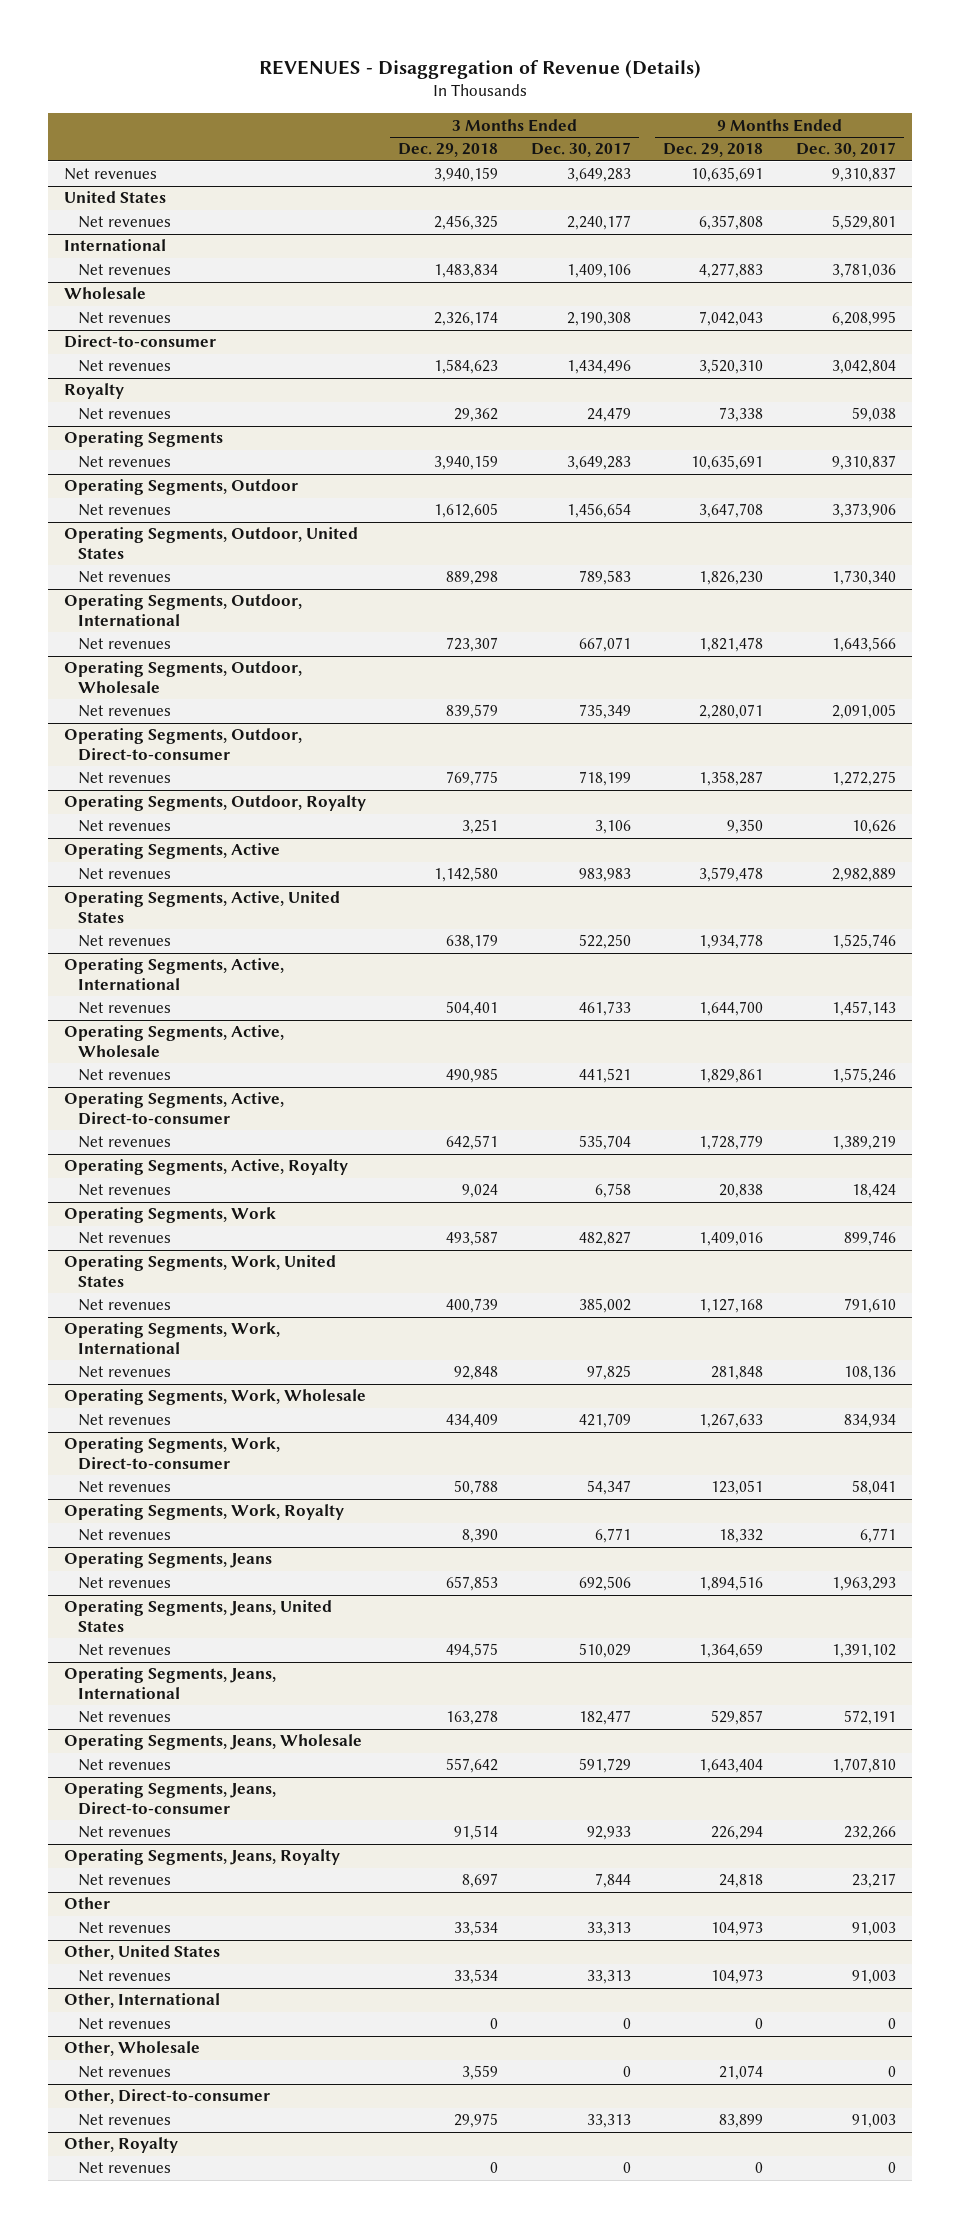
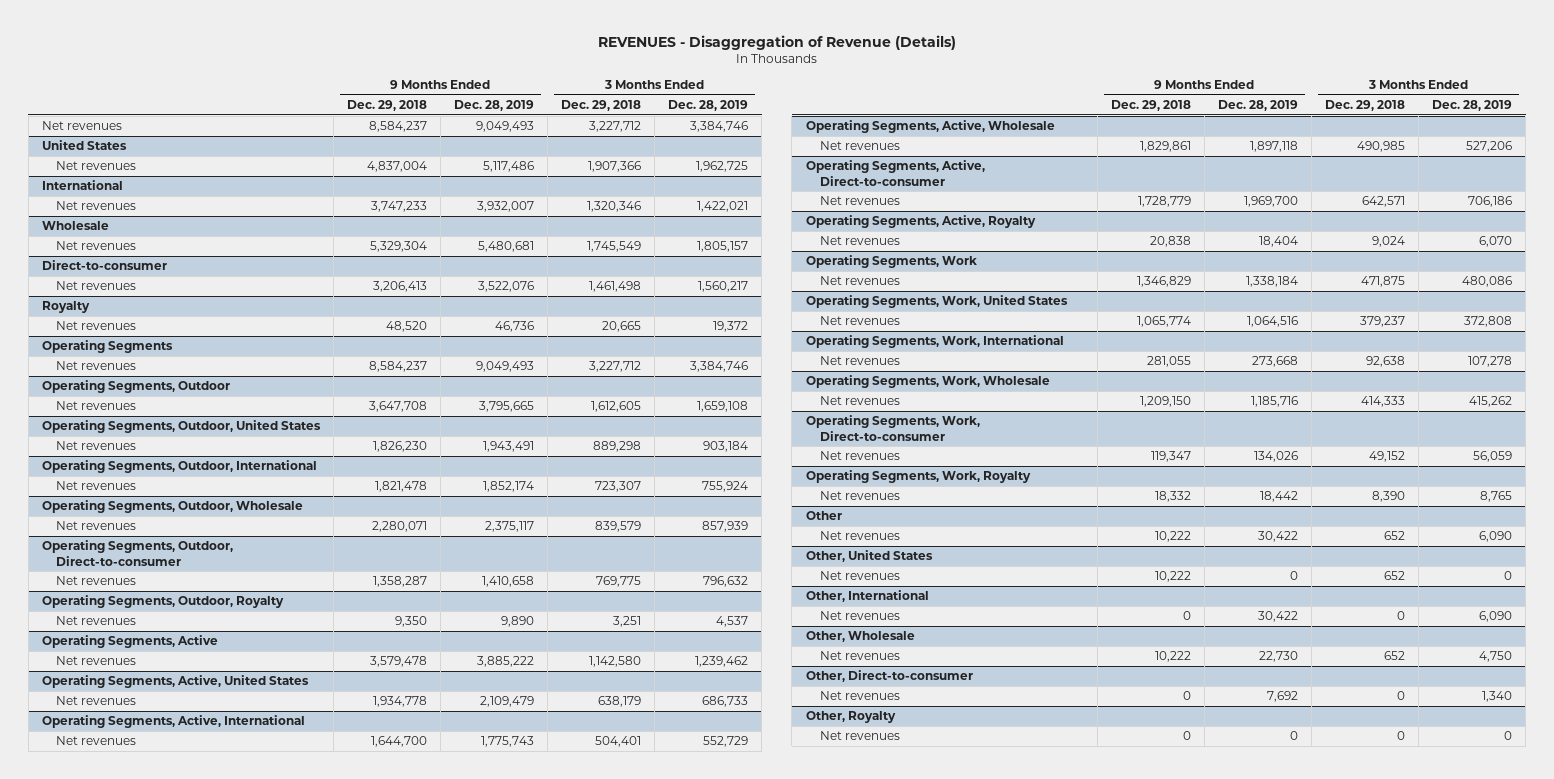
[530,142,631,158] Dec. 30, 2017 -> none
[796,142,897,158] Dec. 30, 2017 -> none
none -> [454,99,535,111] Dec. 28, 2019
none -> [668,99,749,111] Dec. 28, 2019
[434,167,499,183] 3,940,159 -> [589,121,642,133] 3,227,712
[691,167,764,183] 10,635,691 -> [368,121,427,133] 8,584,237
[434,215,499,231] 2,456,325 -> [588,161,642,173] 1,907,366
[699,215,764,231] 6,357,808 -> [366,161,427,173] 4,837,004
[434,264,499,279] 1,483,834 -> [587,201,642,213] 1,320,346
[699,263,764,279] 4,277,883 -> [370,201,427,213] 3,747,233
[434,311,499,327] 2,326,174 -> [587,241,642,253] 1,745,549
[699,311,764,327] 7,042,043 -> [369,241,427,253] 5,329,304
[434,359,499,375] 1,584,623 -> [589,281,642,293] 1,461,498
[699,359,764,375] 3,520,310 -> [372,281,427,293] 3,206,413
[454,408,499,423] 29,362 -> [602,321,642,333] 20,665
[719,407,764,423] 73,338 -> [385,321,427,333] 48,520
[434,455,499,471] 3,940,159 -> [589,361,642,373] 3,227,712
[691,455,764,471] 10,635,691 -> [368,361,427,373] 8,584,237
[446,1231,499,1247] 493,587 -> [1361,276,1406,288] 471,875
[699,1232,764,1247] 1,409,016 -> [1136,276,1191,288] 1,346,829
[446,1298,499,1314] 400,739 -> [1360,316,1406,328] 379,237
[699,1298,764,1314] 1,127,168 -> [1136,316,1191,328] 1,065,774
[454,1366,499,1381] 92,848 -> [1366,356,1406,368] 92,638
[711,1366,764,1381] 281,848 -> [1146,356,1191,368] 281,055
[446,1414,499,1429] 434,409 -> [1361,396,1406,408] 414,333
[699,1413,764,1429] 1,267,633 -> [1139,396,1191,408] 1,209,150
[454,1480,499,1496] 50,788 -> [1369,451,1406,463] 49,152
[711,1480,764,1496] 123,051 -> [1150,451,1191,463] 119,347
[63,1552,272,1569] Operating Segments, Jeans -> none
[78,1577,172,1590] Net revenues -> none
[63,1600,332,1632] Operating Segments, Jeans, United States -> none
[78,1644,172,1657] Net revenues -> none
[63,1667,276,1699] Operating Segments, Jeans, International -> none
[78,1711,172,1724] Net revenues -> none
[63,1734,362,1751] Operating Segments, Jeans, Wholesale -> none
[78,1759,172,1772] Net revenues -> none
[63,1782,276,1815] Operating Segments, Jeans, Direct-to-consumer -> none
[78,1826,172,1839] Net revenues -> none
[63,1849,340,1866] Operating Segments, Jeans, Royalty -> none
[78,1874,172,1887] Net revenues -> none
[454,1921,499,1937] 33,534 -> [1384,531,1406,541] 652
[711,1921,764,1937] 104,973 -> [1154,531,1191,543] 10,222
[454,1969,499,1985] 33,534 -> [1384,571,1406,581] 652
[711,1969,764,1985] 104,973 -> [1154,571,1191,583] 10,222
[462,2065,499,2081] 3,559 -> [1384,651,1406,661] 652
[719,2065,764,2081] 21,074 -> [1154,651,1191,663] 10,222
[454,2113,499,2129] 29,975 -> [1397,691,1406,701] 0
[719,2114,764,2129] 83,899 -> [1182,691,1191,701] 0

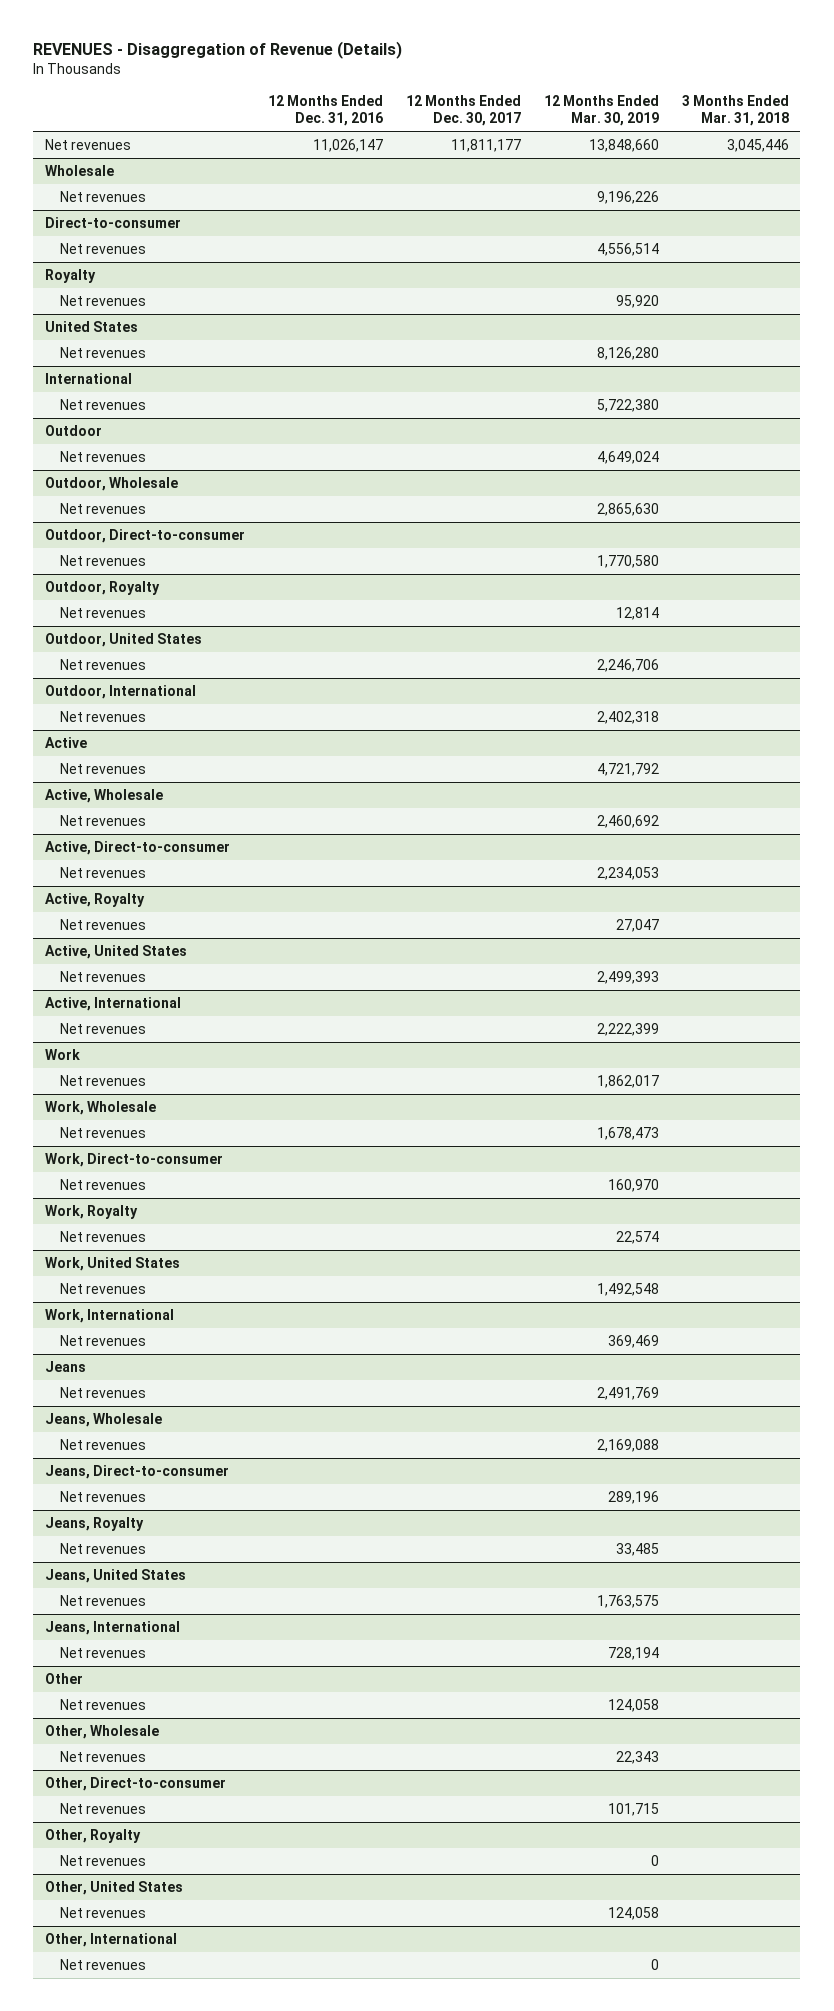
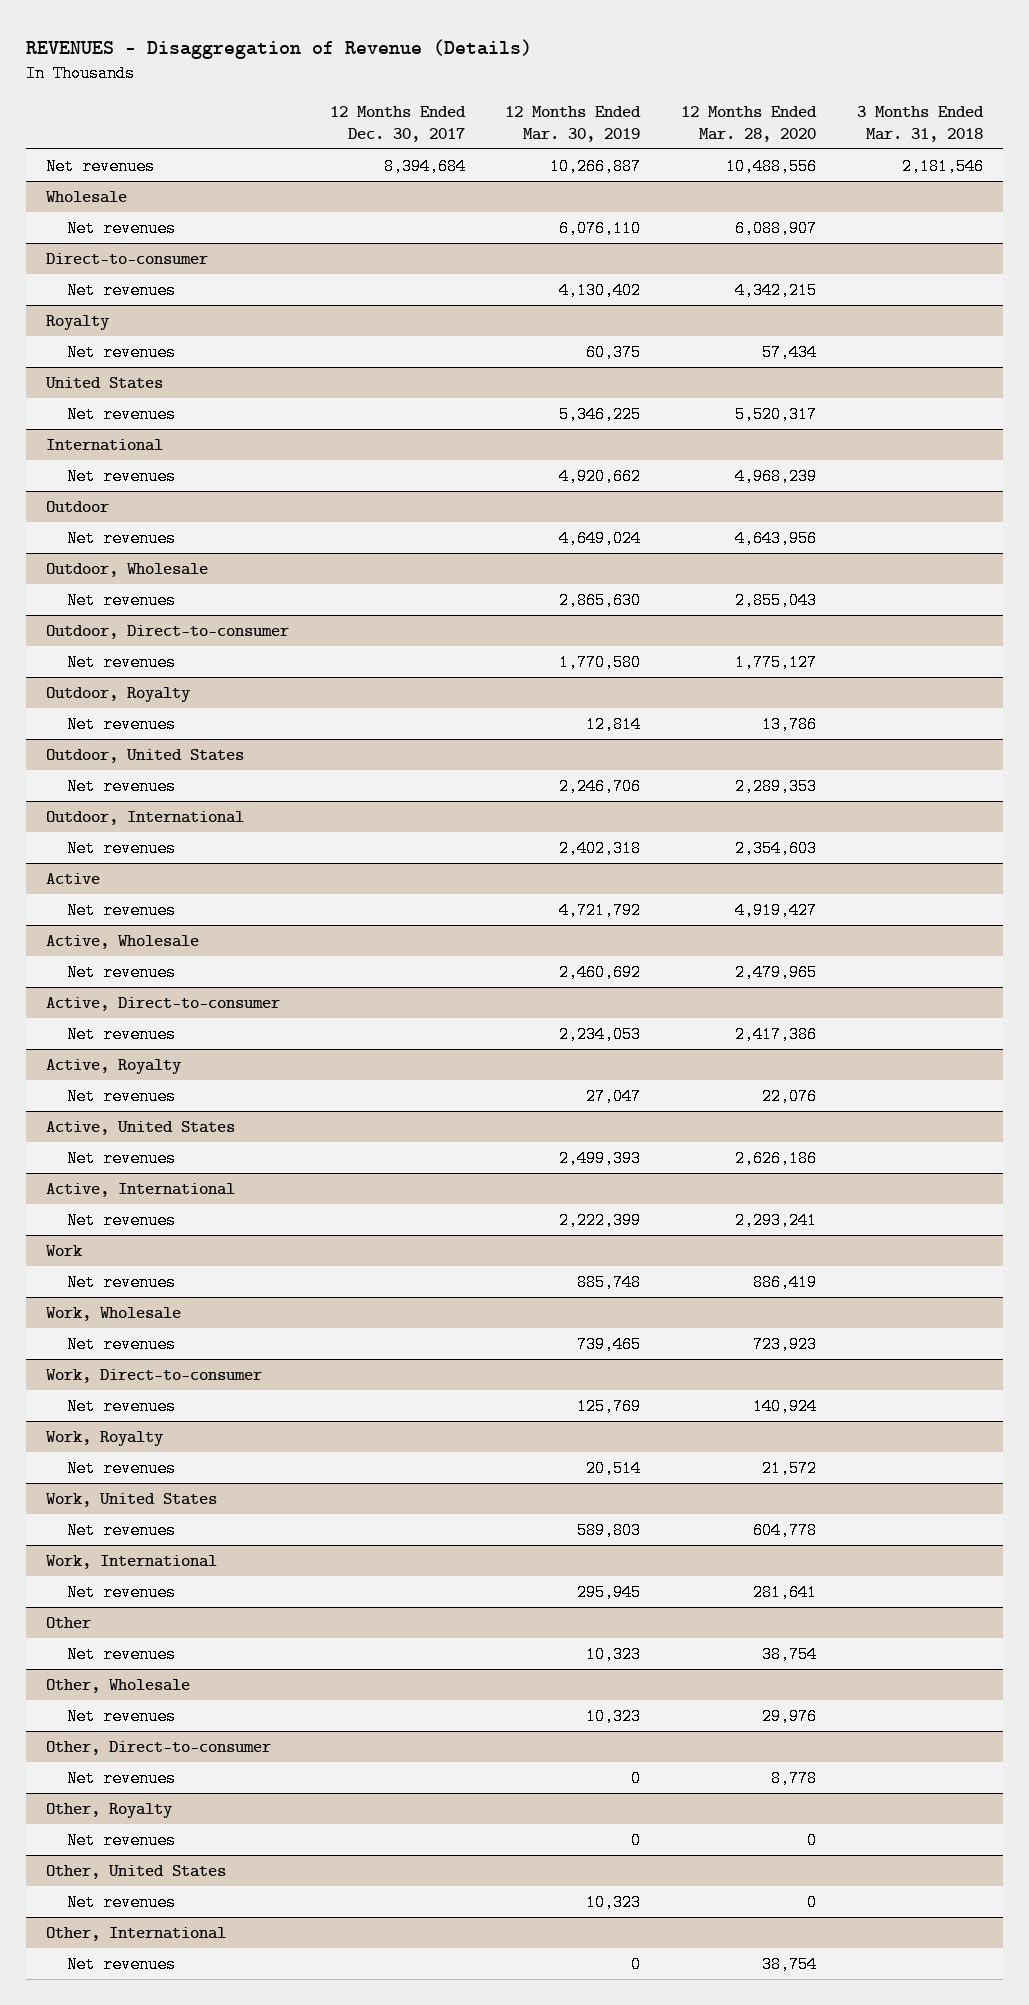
[267,94,383,127] 12 Months Ended Dec. 31, 2016 -> none
none -> [680,105,817,142] 12 Months Ended Mar. 28, 2020
[450,139,521,153] 11,811,177 -> [383,158,466,176] 8,394,684
[588,139,659,153] 13,848,660 -> [550,158,642,176] 10,266,887
[726,139,789,153] 3,045,446 -> [901,158,984,176] 2,181,546
[596,191,659,205] 9,196,226 -> [559,220,642,238] 6,076,110
[596,243,659,257] 4,556,514 -> [559,282,642,300] 4,130,402
[615,295,659,309] 95,920 -> [586,344,642,362] 60,375
[596,347,659,361] 8,126,280 -> [559,406,642,424] 5,346,225
[596,399,659,413] 5,722,380 -> [559,468,642,486] 4,920,662
[596,1075,659,1089] 1,862,017 -> [577,1274,642,1292] 885,748
[596,1127,659,1141] 1,678,473 -> [577,1336,642,1354] 739,465
[607,1179,659,1193] 160,970 -> [577,1398,642,1416] 125,769
[615,1231,659,1245] 22,574 -> [586,1460,642,1478] 20,514
[596,1283,659,1297] 1,492,548 -> [577,1522,642,1540] 589,803
[44,1361,86,1373] Jeans -> none
[59,1387,146,1399] Net revenues -> none
[44,1413,162,1428] Jeans, Wholesale -> none
[59,1439,146,1451] Net revenues -> none
[44,1465,229,1480] Jeans, Direct-to-consumer -> none
[59,1491,146,1503] Net revenues -> none
[44,1517,144,1532] Jeans, Royalty -> none
[59,1543,146,1555] Net revenues -> none
[44,1569,186,1584] Jeans, United States -> none
[59,1595,146,1607] Net revenues -> none
[44,1621,180,1636] Jeans, International -> none
[59,1647,146,1659] Net revenues -> none
[607,1335,659,1349] 369,469 -> [577,1584,642,1602] 295,945
[607,1699,659,1713] 124,058 -> [586,1646,642,1664] 10,323
[615,1751,659,1765] 22,343 -> [586,1708,642,1726] 10,323
[607,1803,659,1817] 101,715 -> [631,1770,642,1788] 0
[607,1907,659,1921] 124,058 -> [586,1894,642,1912] 10,323

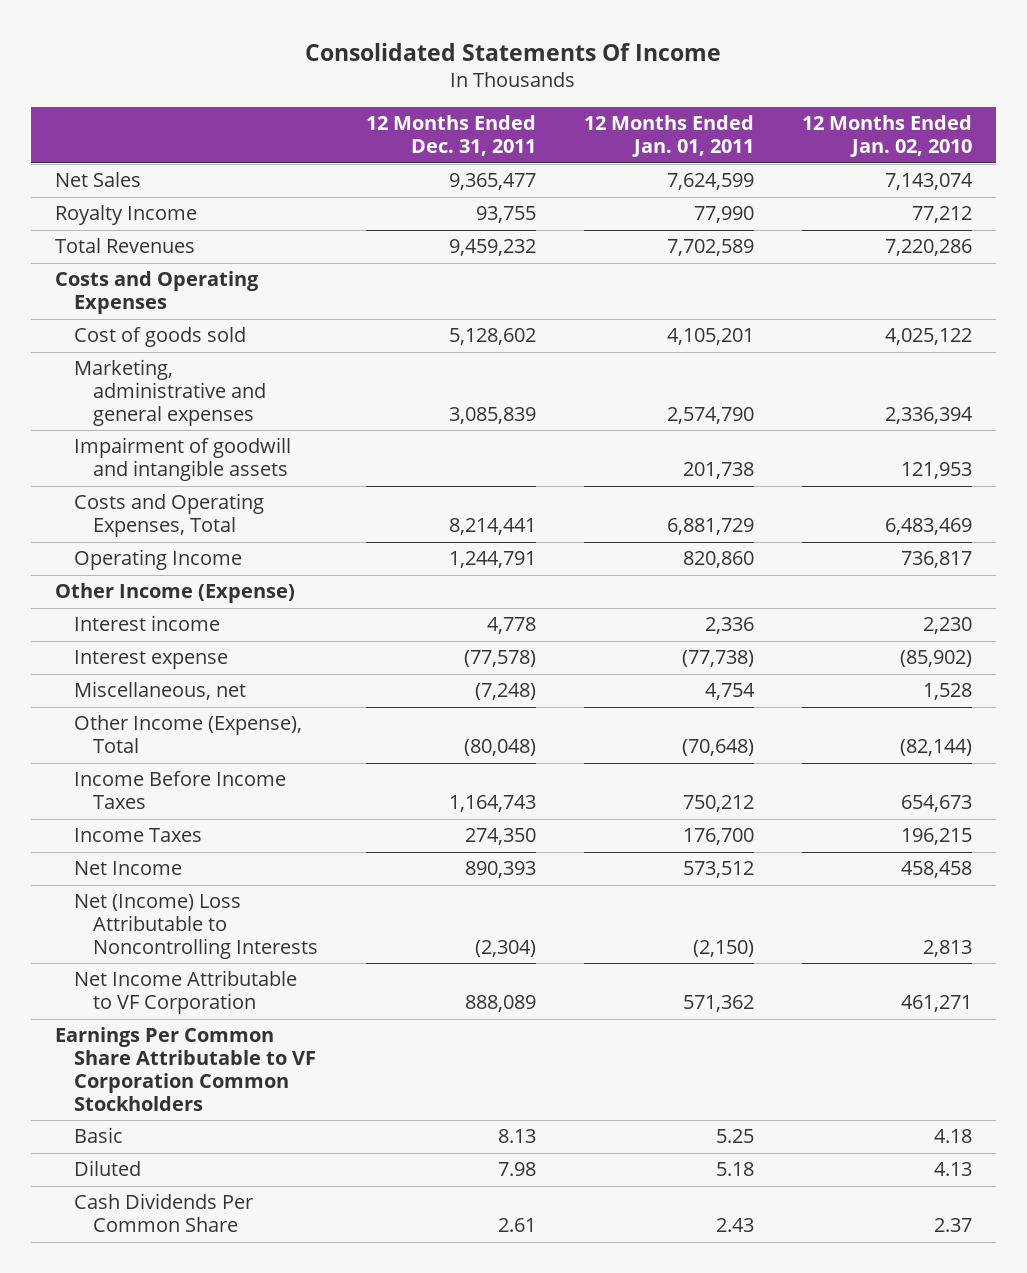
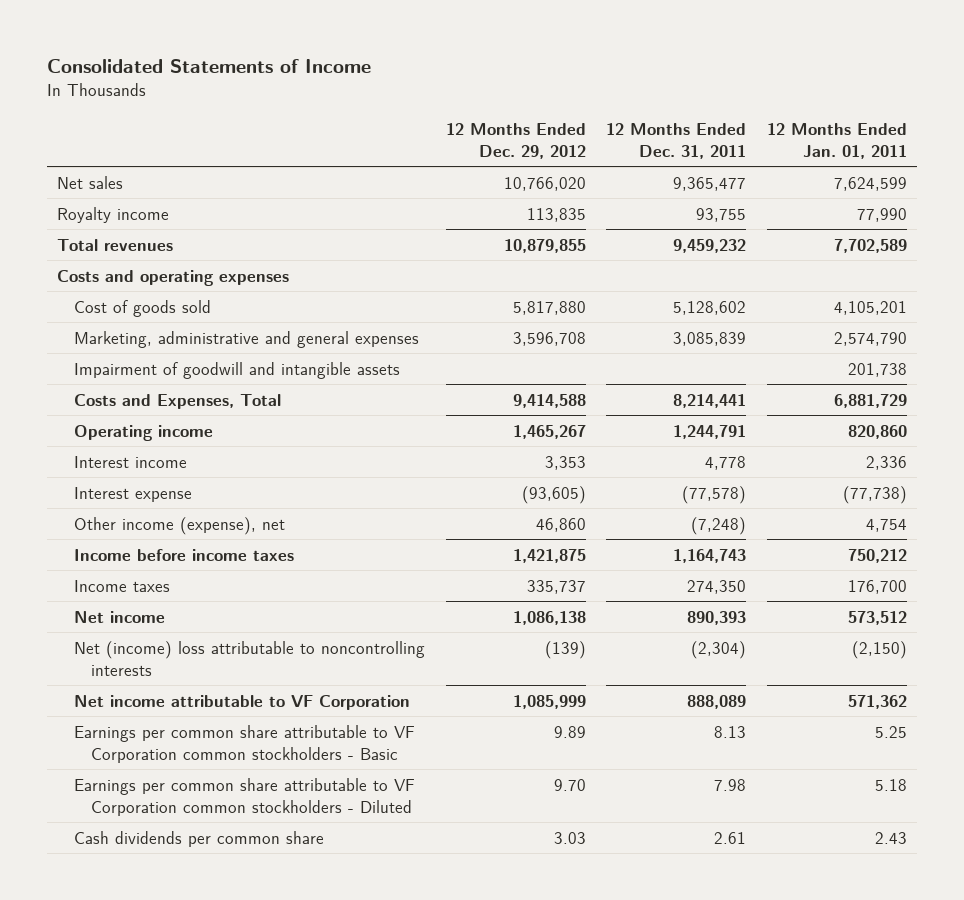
[305,42,722,61] Consolidated Statements Of Income -> [46,58,371,73] Consolidated Statements of Income
[802,115,973,158] 12 Months Ended Jan. 02, 2010 -> none
none -> [445,122,586,159] 12 Months Ended Dec. 29, 2012
[54,172,141,188] Net Sales -> [56,175,123,189] Net sales
[54,205,197,226] Royalty Income -> [56,206,169,223] Royalty income
[54,238,195,254] Total Revenues -> [56,238,173,251] Total revenues
[54,271,259,315] Costs and Operating Expenses -> [56,269,289,286] Costs and operating expenses
[54,583,295,604] Other Income (Expense) -> none
[73,493,264,538] Costs and Operating Expenses, Total -> [73,393,281,409] Costs and Expenses, Total
[73,549,242,571] Operating Income -> [73,424,213,441] Operating income
[73,715,302,754] Other Income (Expense), Total -> none
[54,1027,316,1111] Earnings Per Common Share Attributable to VF Corporation Common Stockholders -> none
[73,681,246,701] Miscellaneous, net -> [73,516,285,535] Other income (expense), net
[73,771,286,810] Income Before Income Taxes -> [73,548,294,561] Income before income taxes
[73,828,202,843] Income Taxes -> [73,579,170,592] Income taxes
[73,861,182,876] Net Income -> [73,610,165,623] Net income
[73,894,318,960] Net (Income) Loss Attributable to Noncontrolling Interests -> [73,640,425,676] Net (income) loss attributable to noncontrolling interests
[73,970,297,1015] Net Income Attributable to VF Corporation -> [73,694,410,710] Net income attributable to VF Corporation
[73,1127,123,1144] Basic -> [73,724,415,763] Earnings per common share attributable to VF Corporation common stockholders - Basic
[73,1160,141,1177] Diluted -> [73,777,415,816] Earnings per common share attributable to VF Corporation common stockholders - Diluted
[73,1193,253,1233] Cash Dividends Per Common Share -> [73,830,324,847] Cash dividends per common share

